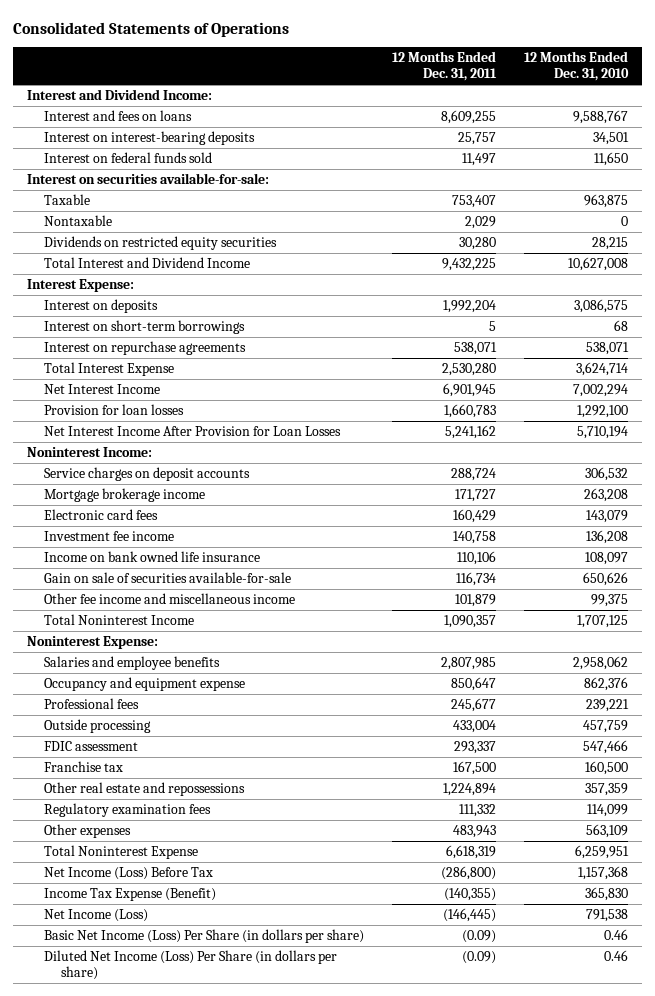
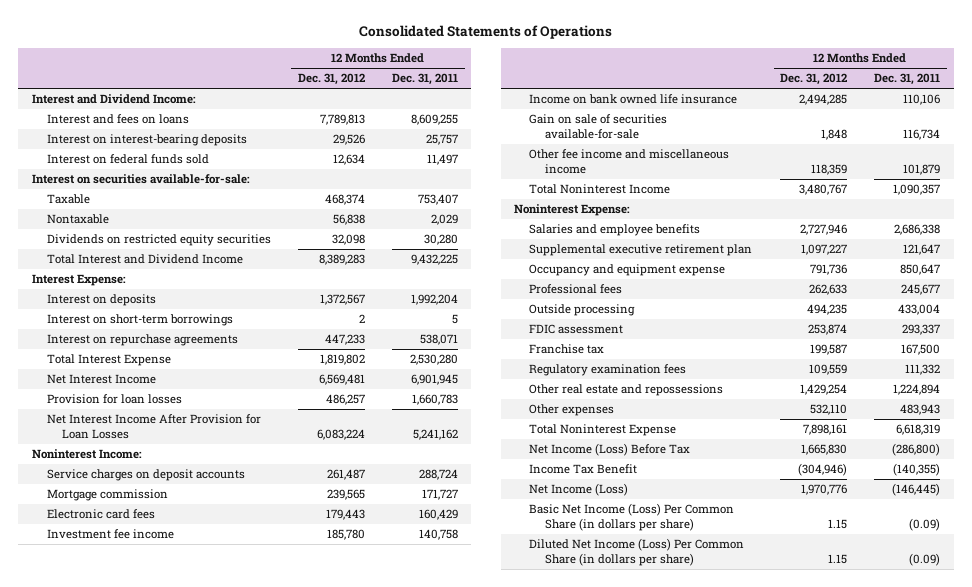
[523,51,629,82] 12 Months Ended Dec. 31, 2010 -> none
none -> [297,73,365,86] Dec. 31, 2012
[43,488,205,503] Mortgage brokerage income -> [46,489,168,502] Mortgage commission
[440,657,496,671] 2,807,985 -> [894,224,941,236] 2,686,338
none -> [529,244,753,257] Supplemental executive retirement plan
[43,782,245,797] Other real estate and repossessions -> [529,384,724,397] Other real estate and repossessions
[43,888,216,902] Income Tax Expense (Benefit) -> [529,464,638,475] Income Tax Benefit
[43,929,364,944] Basic Net Income (Loss) Per Share (in dollars per share) -> [529,503,735,532] Basic Net Income (Loss) Per Common Share (in dollars per share)
[43,950,337,981] Diluted Net Income (Loss) Per Share (in dollars per share) -> [529,538,745,567] Diluted Net Income (Loss) Per Common Share (in dollars per share)

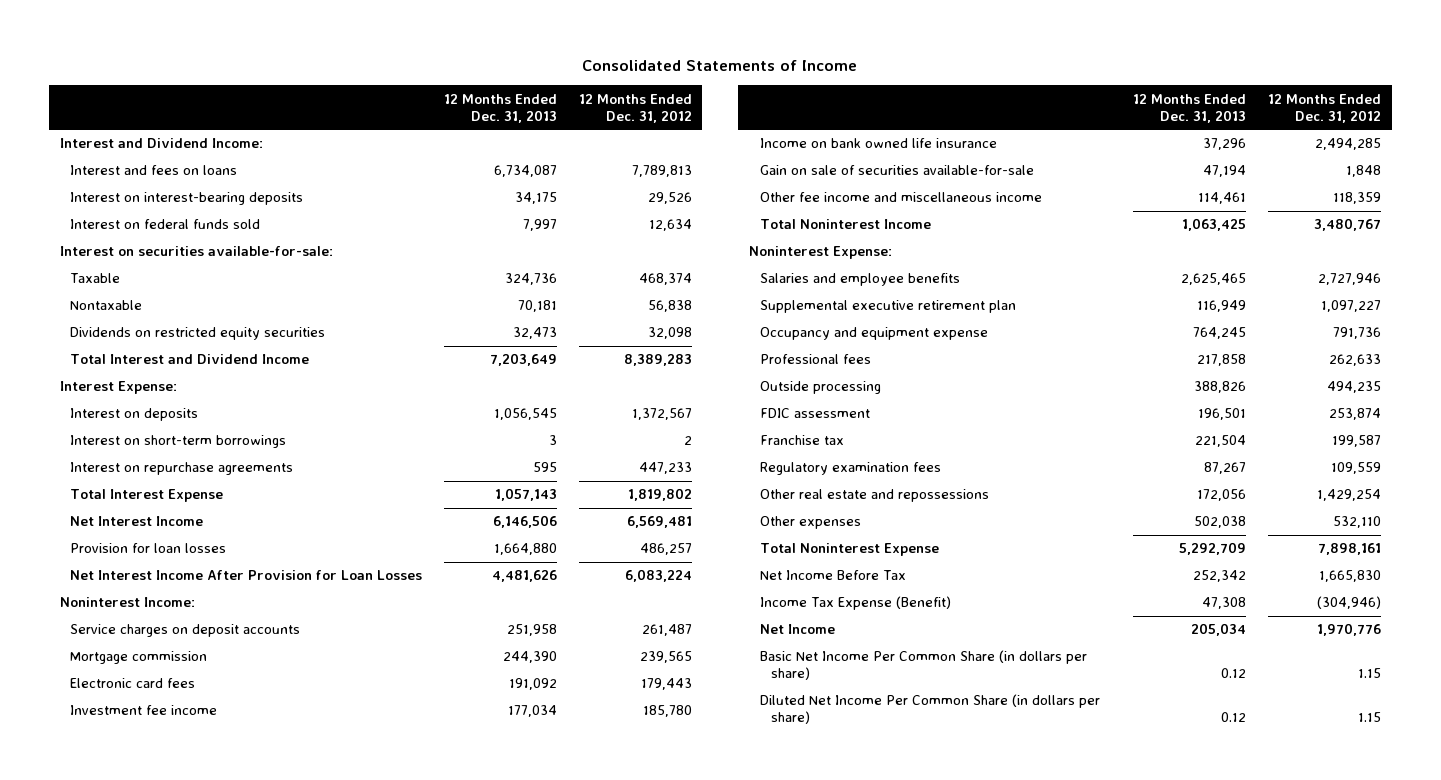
[358,25,612,40] Consolidated Statements of Operations -> [582,59,858,71] Consolidated Statements of Income
[391,73,458,86] Dec. 31, 2011 -> none
none -> [443,93,557,123] 12 Months Ended Dec. 31, 2013
[529,443,691,457] Net Income (Loss) Before Tax -> [759,570,906,581] Net Income Before Tax
[529,464,638,475] Income Tax Benefit -> [759,596,951,611] Income Tax Expense (Benefit)
[529,483,629,497] Net Income (Loss) -> [759,624,835,635] Net Income
[529,503,735,532] Basic Net Income (Loss) Per Common Share (in dollars per share) -> [759,650,1087,681] Basic Net Income Per Common Share (in dollars per share)
[529,538,745,567] Diluted Net Income (Loss) Per Common Share (in dollars per share) -> [759,694,1100,725] Diluted Net Income Per Common Share (in dollars per share)

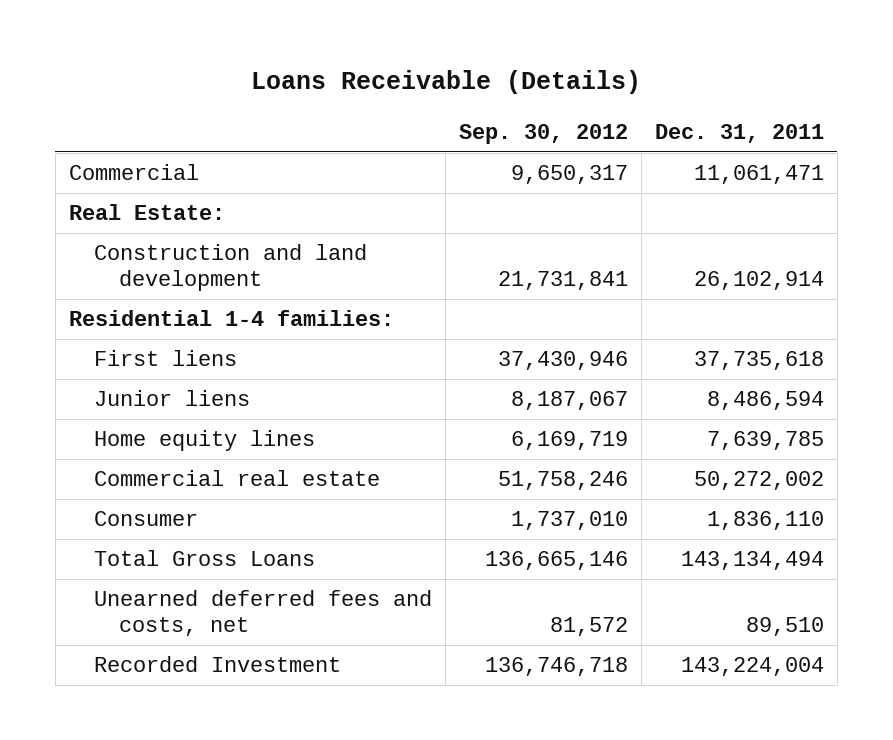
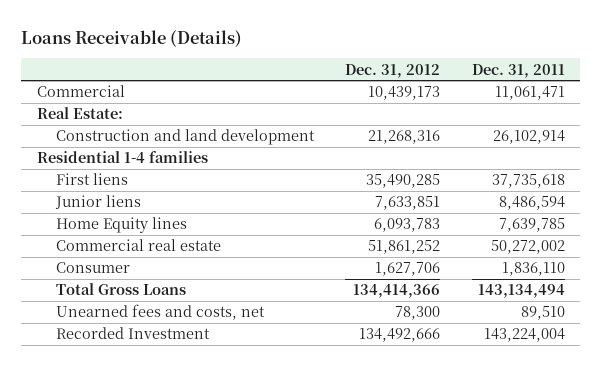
[458,123,628,144] Sep. 30, 2012 -> none
none -> [345,63,441,78] Dec. 31, 2012
[68,310,394,327] Residential 1-4 families: -> [36,151,208,164] Residential 1-4 families
[93,430,315,452] Home equity lines -> [56,217,188,234] Home Equity lines
[93,590,432,637] Unearned deferred fees and costs, net -> [56,304,266,321] Unearned fees and costs, net

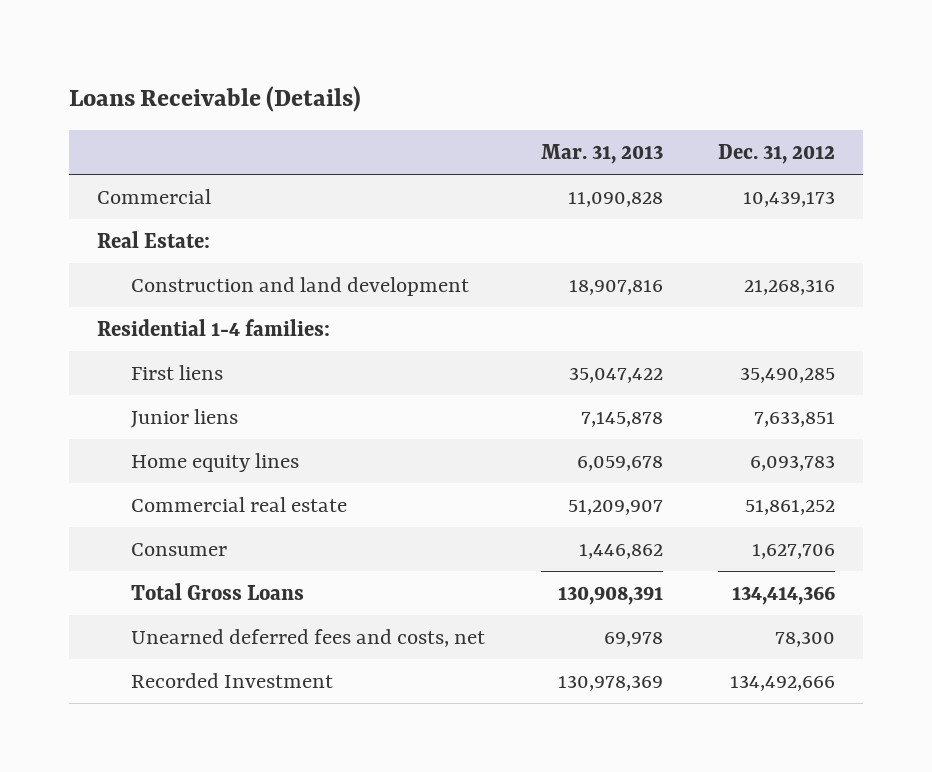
[471,63,565,78] Dec. 31, 2011 -> none
none -> [540,143,663,164] Mar. 31, 2013
[36,151,208,164] Residential 1-4 families -> [96,318,330,336] Residential 1-4 families:
[56,217,188,234] Home Equity lines -> [130,452,299,472] Home equity lines
[56,304,266,321] Unearned fees and costs, net -> [130,628,485,647] Unearned deferred fees and costs, net

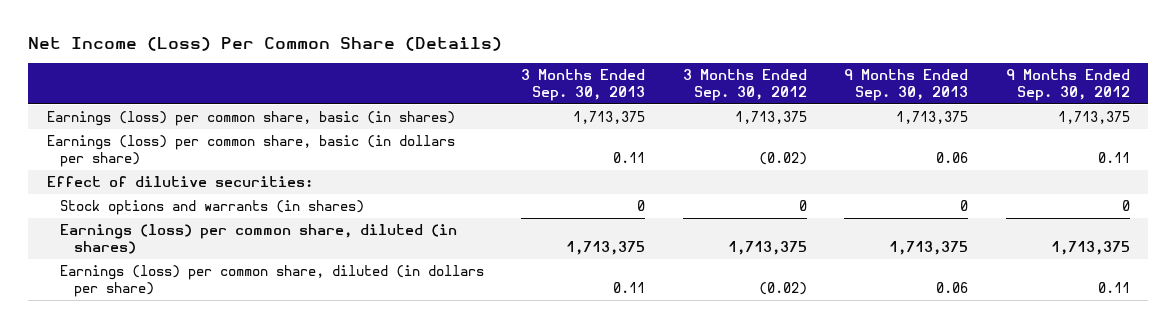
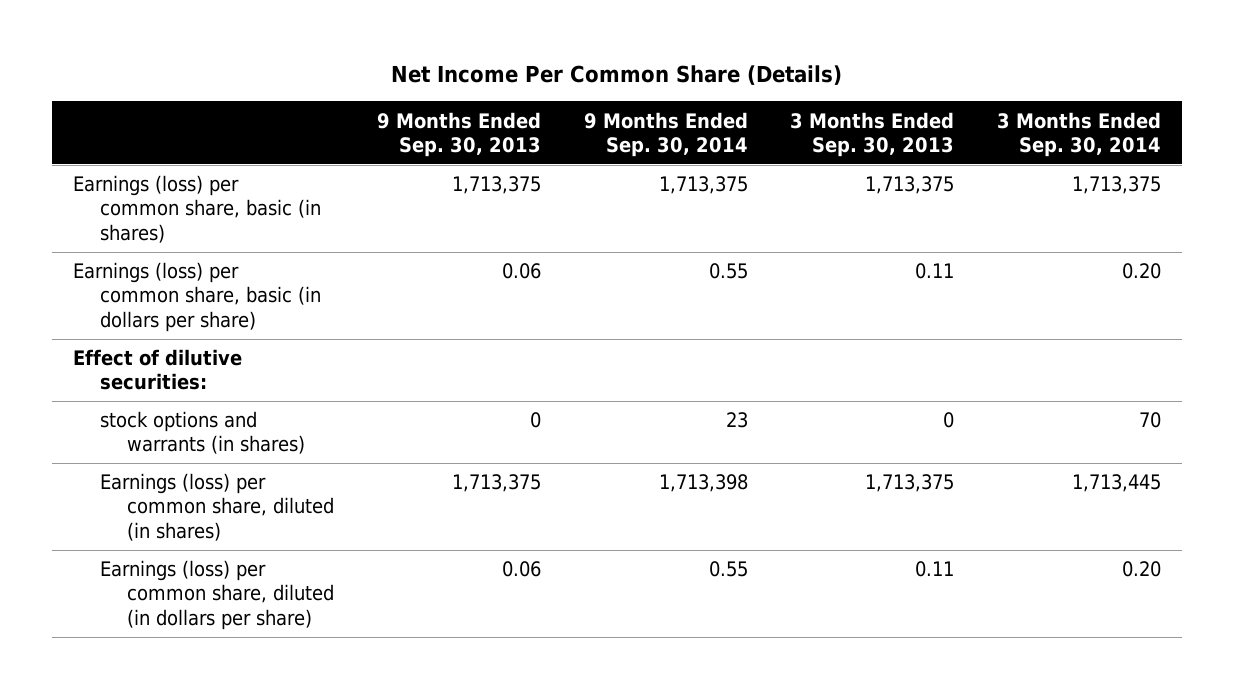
[27,37,502,52] Net Income (Loss) Per Common Share (Details) -> [391,65,843,86] Net Income Per Common Share (Details)
[682,69,807,102] 3 Months Ended Sep. 30, 2012 -> none
[1005,69,1130,102] 9 Months Ended Sep. 30, 2012 -> none
none -> [583,111,748,157] 9 Months Ended Sep. 30, 2014
none -> [997,111,1162,157] 3 Months Ended Sep. 30, 2014
[60,199,365,215] Stock options and warrants (in shares) -> [100,411,306,455] stock options and warrants (in shares)

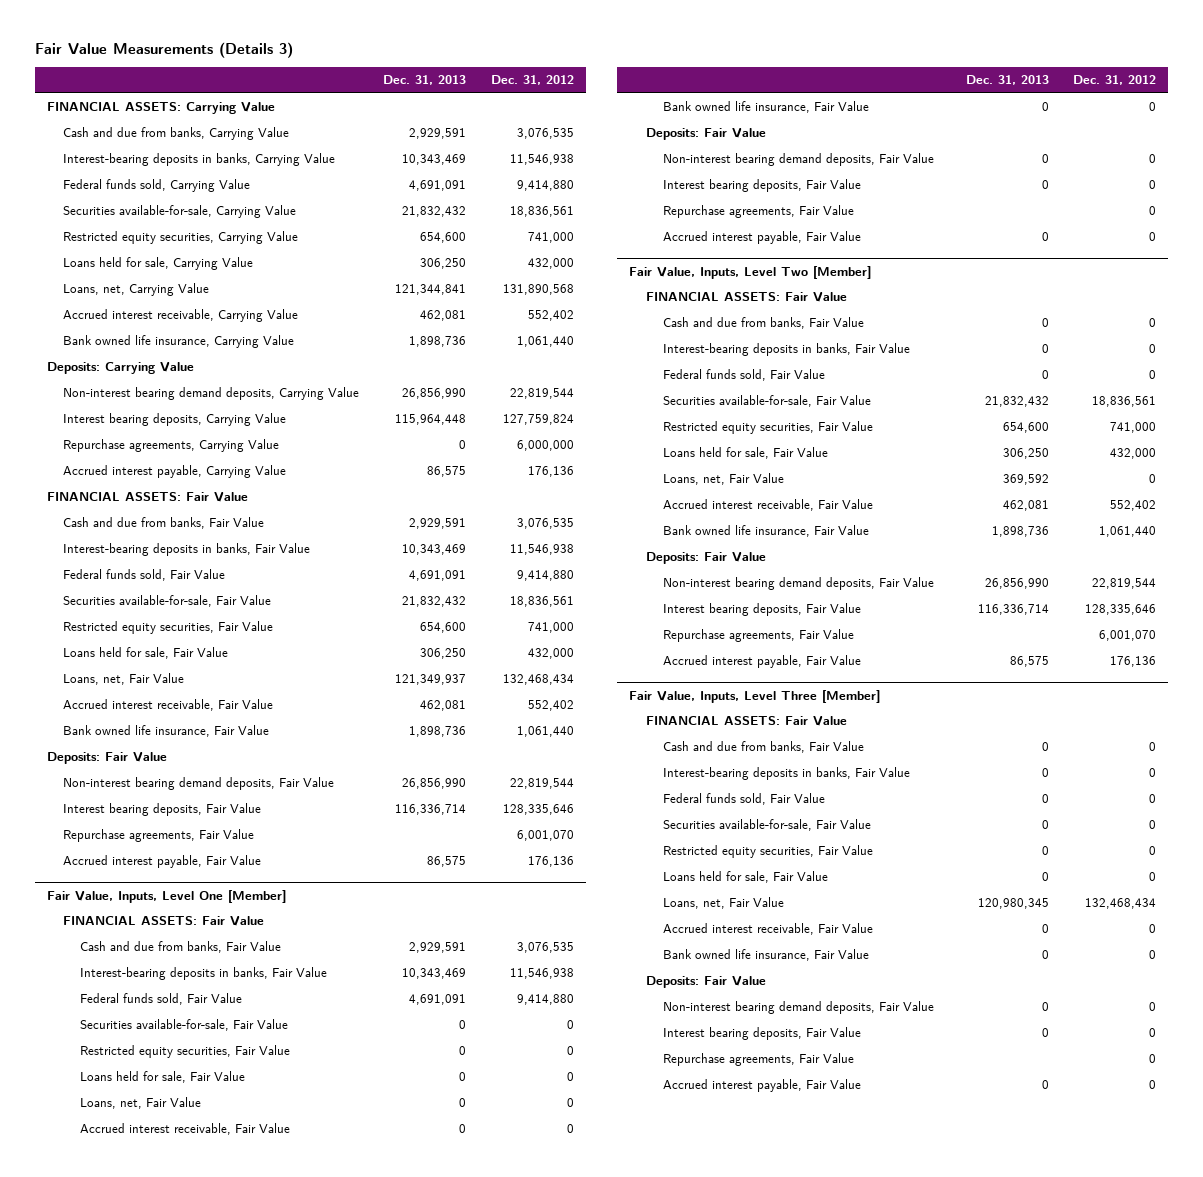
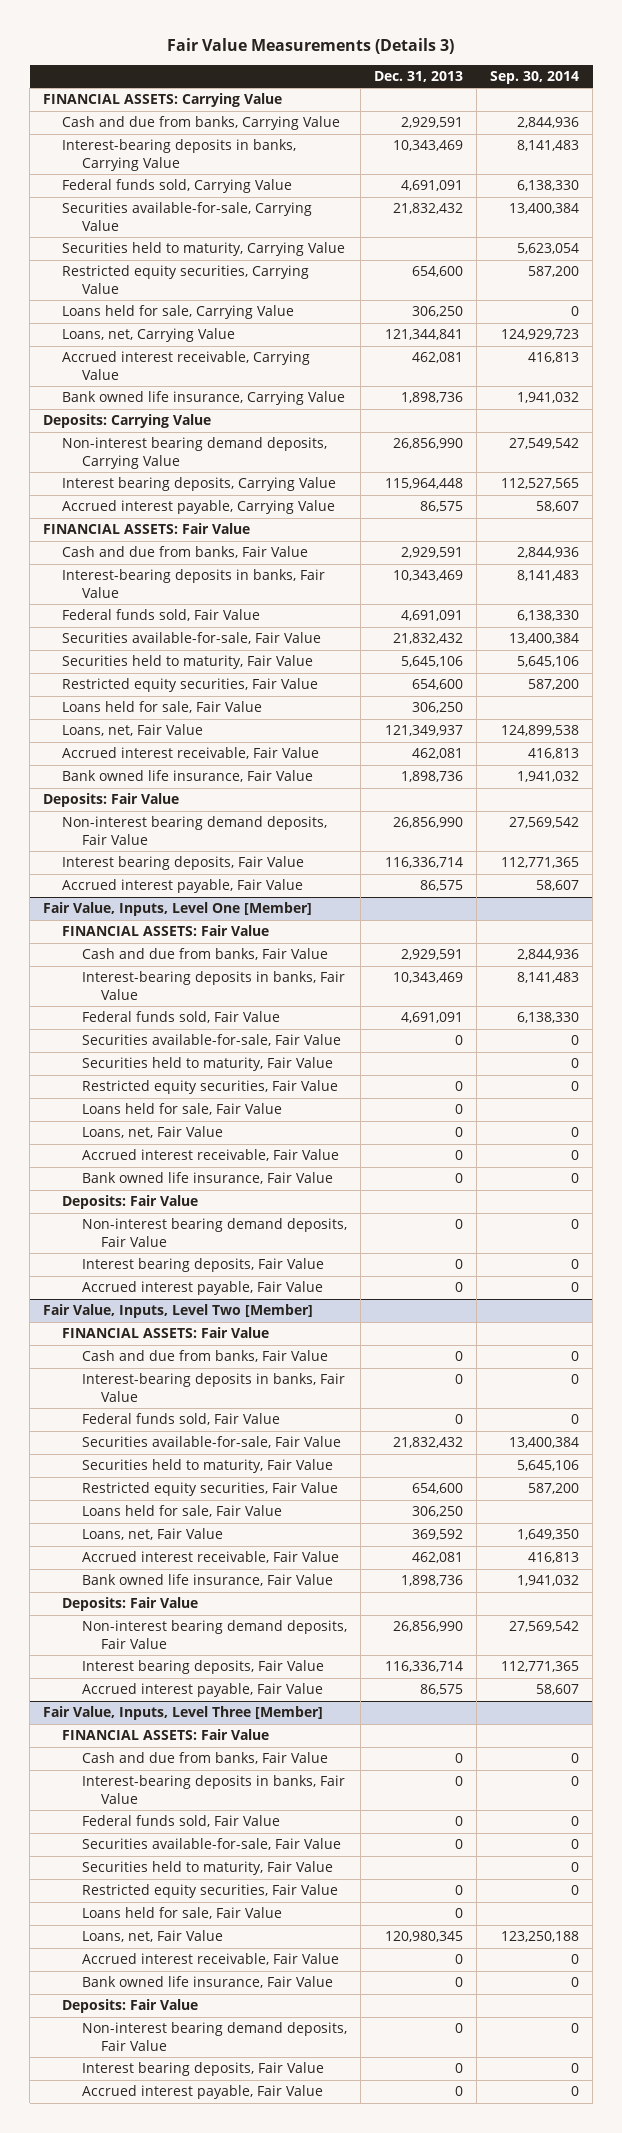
[490,75,574,86] Dec. 31, 2012 -> none
none -> [490,70,580,84] Sep. 30, 2014
none -> [62,242,346,257] Securities held to maturity, Carrying Value
[63,439,280,453] Repurchase agreements, Carrying Value -> none
none -> [62,655,314,670] Securities held to maturity, Fair Value
[63,829,255,843] Repurchase agreements, Fair Value -> none
none -> [81,1057,333,1072] Securities held to maturity, Fair Value
[662,205,854,219] Repurchase agreements, Fair Value -> none
none -> [81,1459,333,1474] Securities held to maturity, Fair Value
[662,629,854,643] Repurchase agreements, Fair Value -> none
none -> [81,1861,333,1876] Securities held to maturity, Fair Value
[662,1053,854,1067] Repurchase agreements, Fair Value -> none

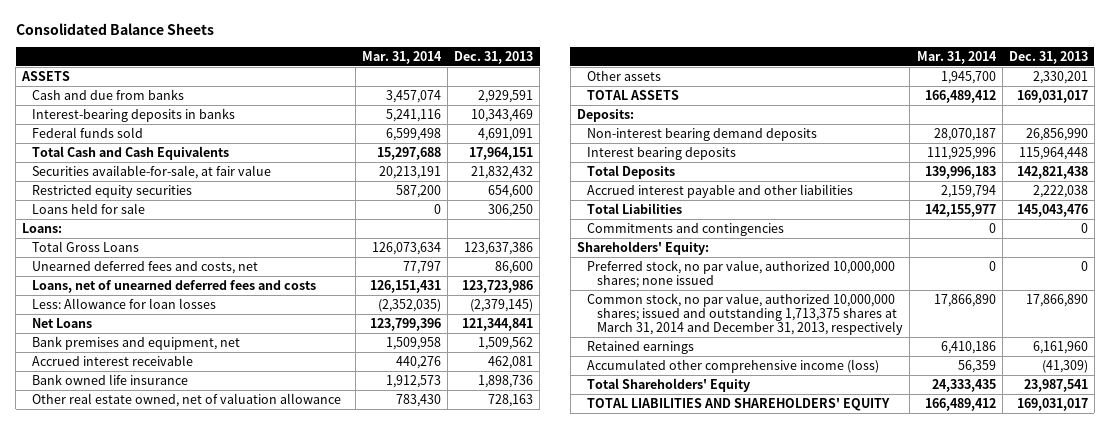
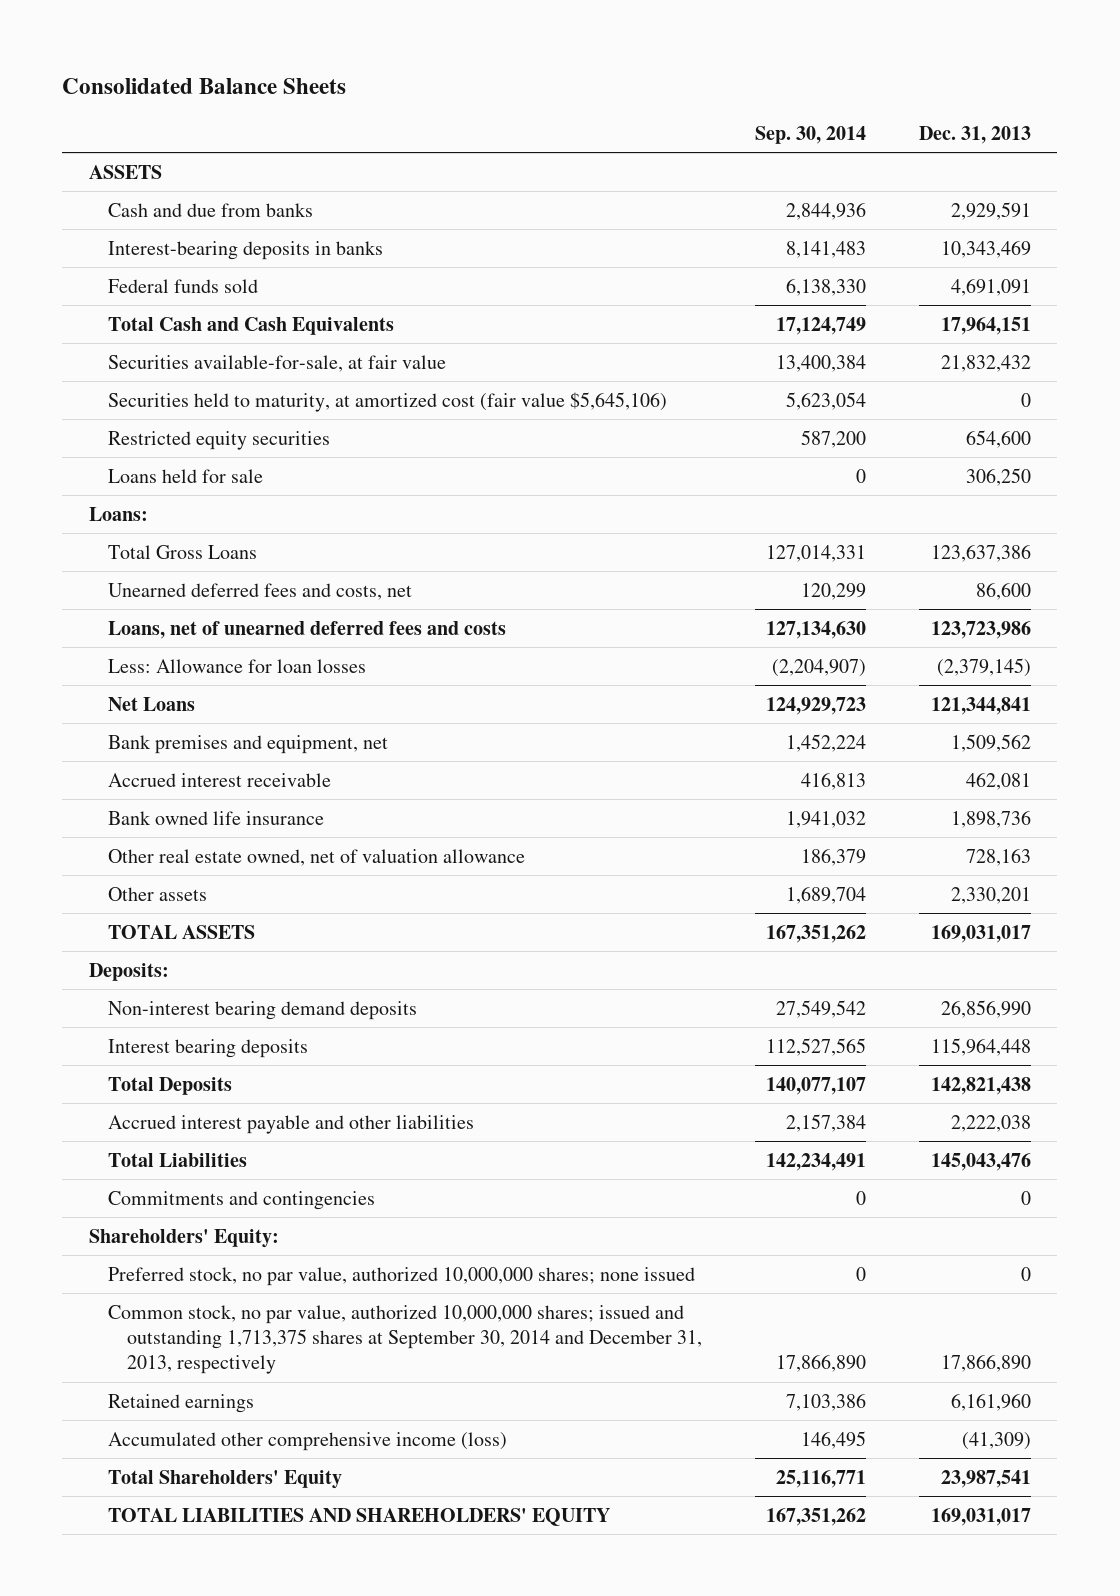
[361,50,442,64] Mar. 31, 2014 -> none
none -> [754,125,866,144] Sep. 30, 2014
none -> [107,391,667,412] Securities held to maturity, at amortized cost (fair value $5,645,106)
[587,292,904,336] Common stock, no par value, authorized 10,000,000 shares; issued and outstanding 1,713,375 shares at March 31, 2014 and December 31, 2013, respectively -> [107,1304,702,1375] Common stock, no par value, authorized 10,000,000 shares; issued and outstanding 1,713,375 shares at September 30, 2014 and December 31, 2013, respectively

